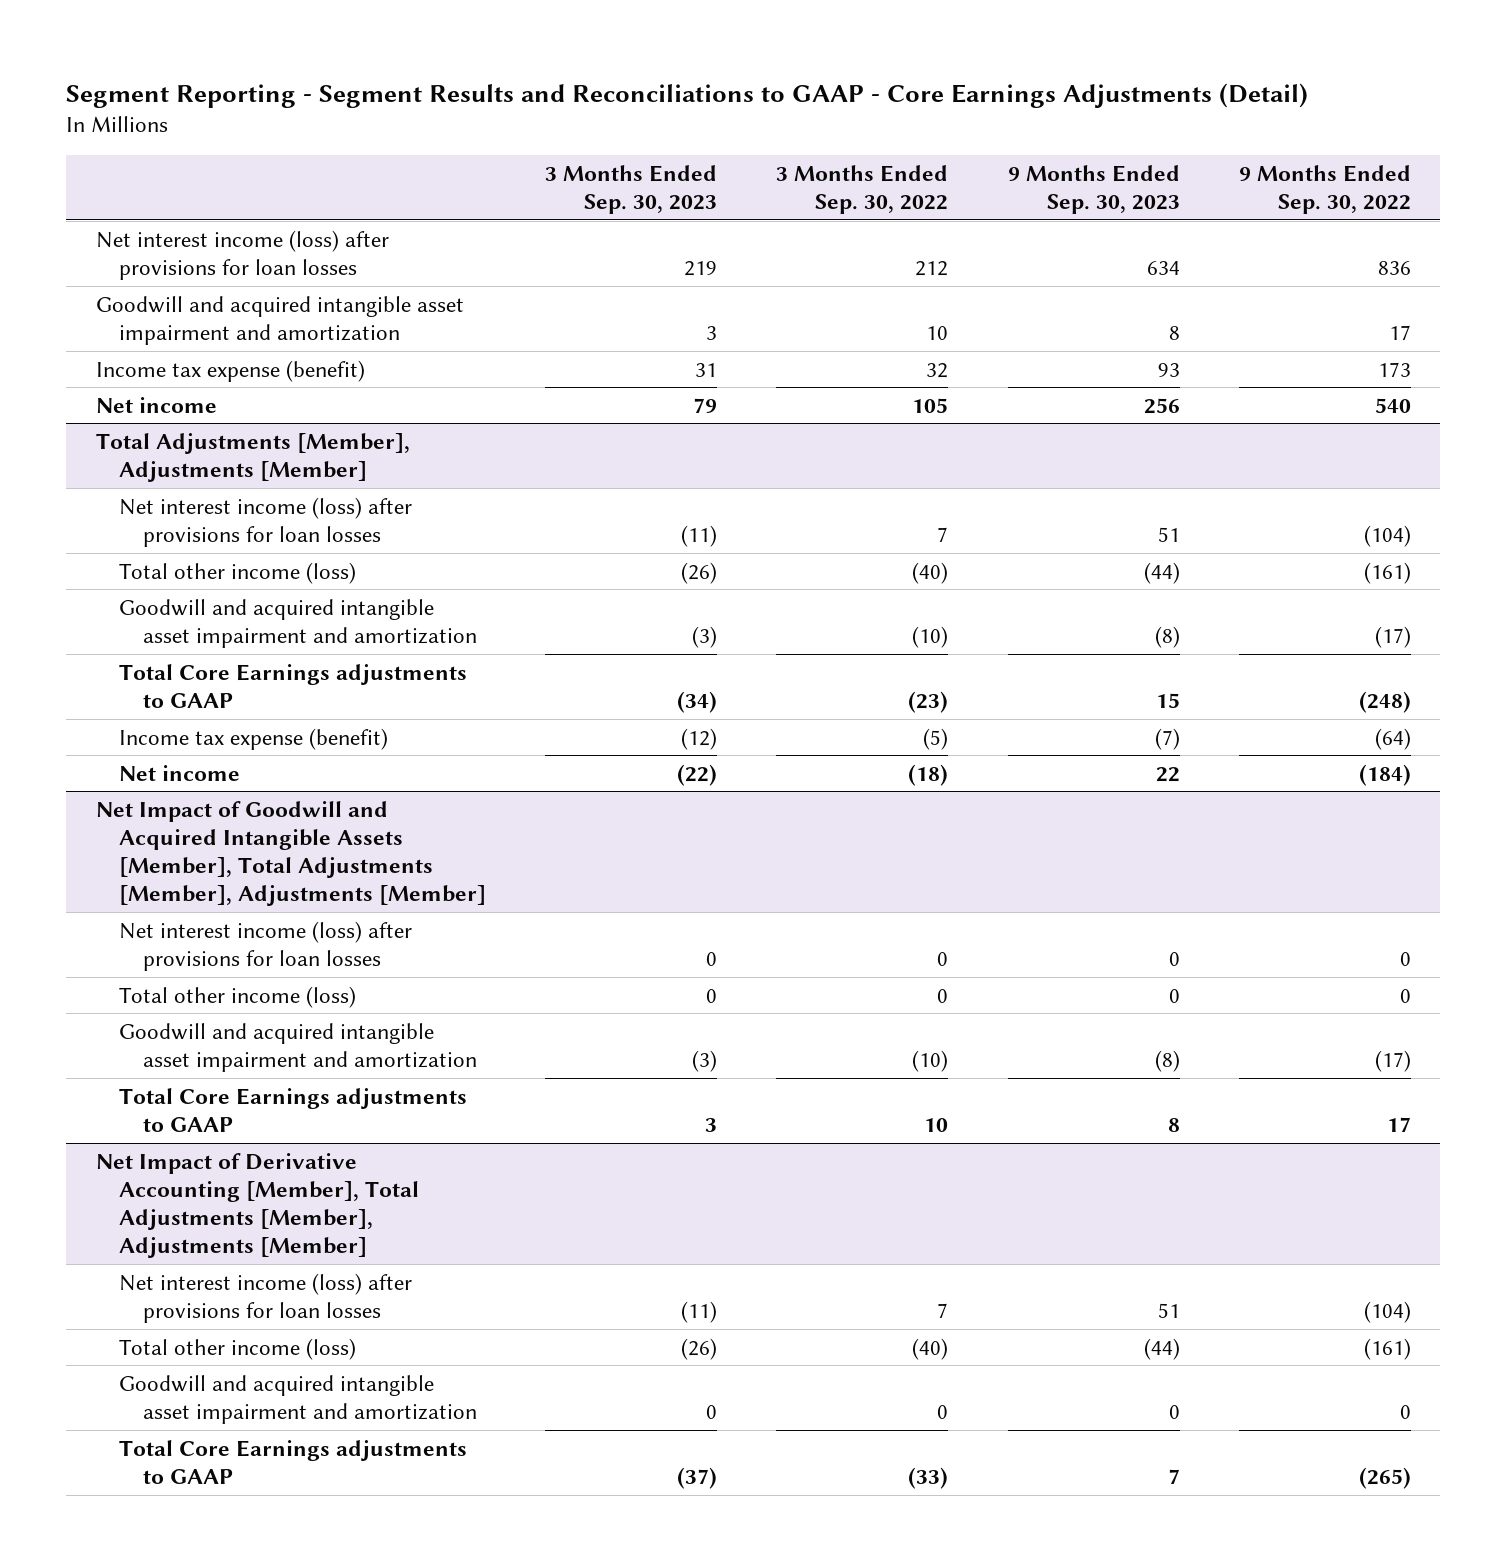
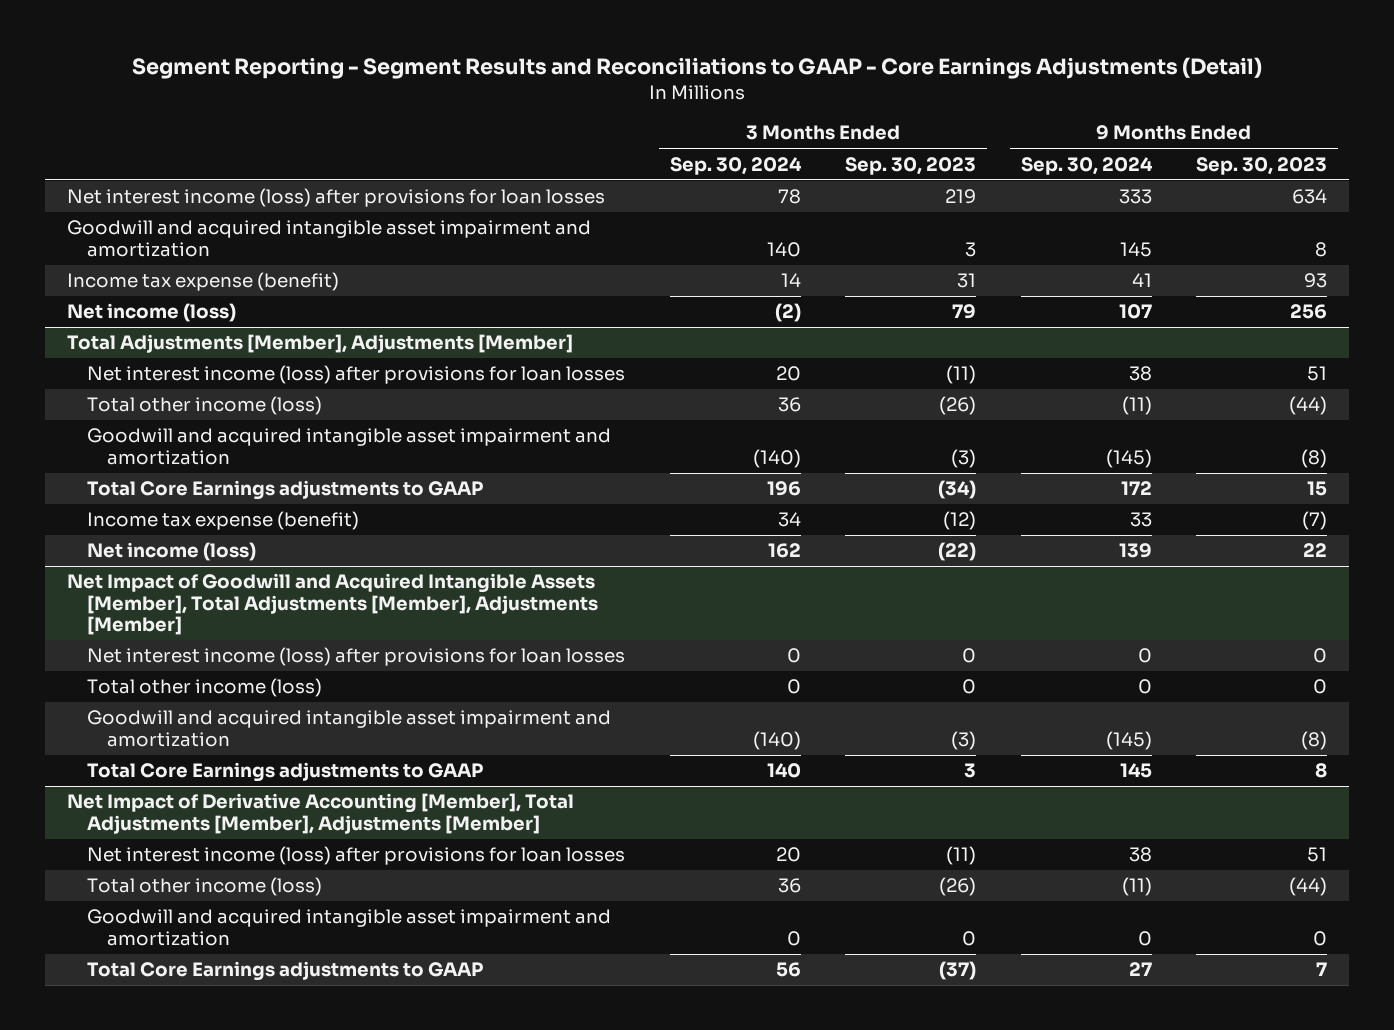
[776,164,949,214] 3 Months Ended Sep. 30, 2022 -> none
[1238,164,1411,214] 9 Months Ended Sep. 30, 2022 -> none
none -> [669,156,802,175] Sep. 30, 2024
none -> [1020,156,1153,175] Sep. 30, 2024
[95,396,217,413] Net income -> [67,303,237,323] Net income (loss)
[119,764,241,781] Net income -> [87,542,257,562] Net income (loss)

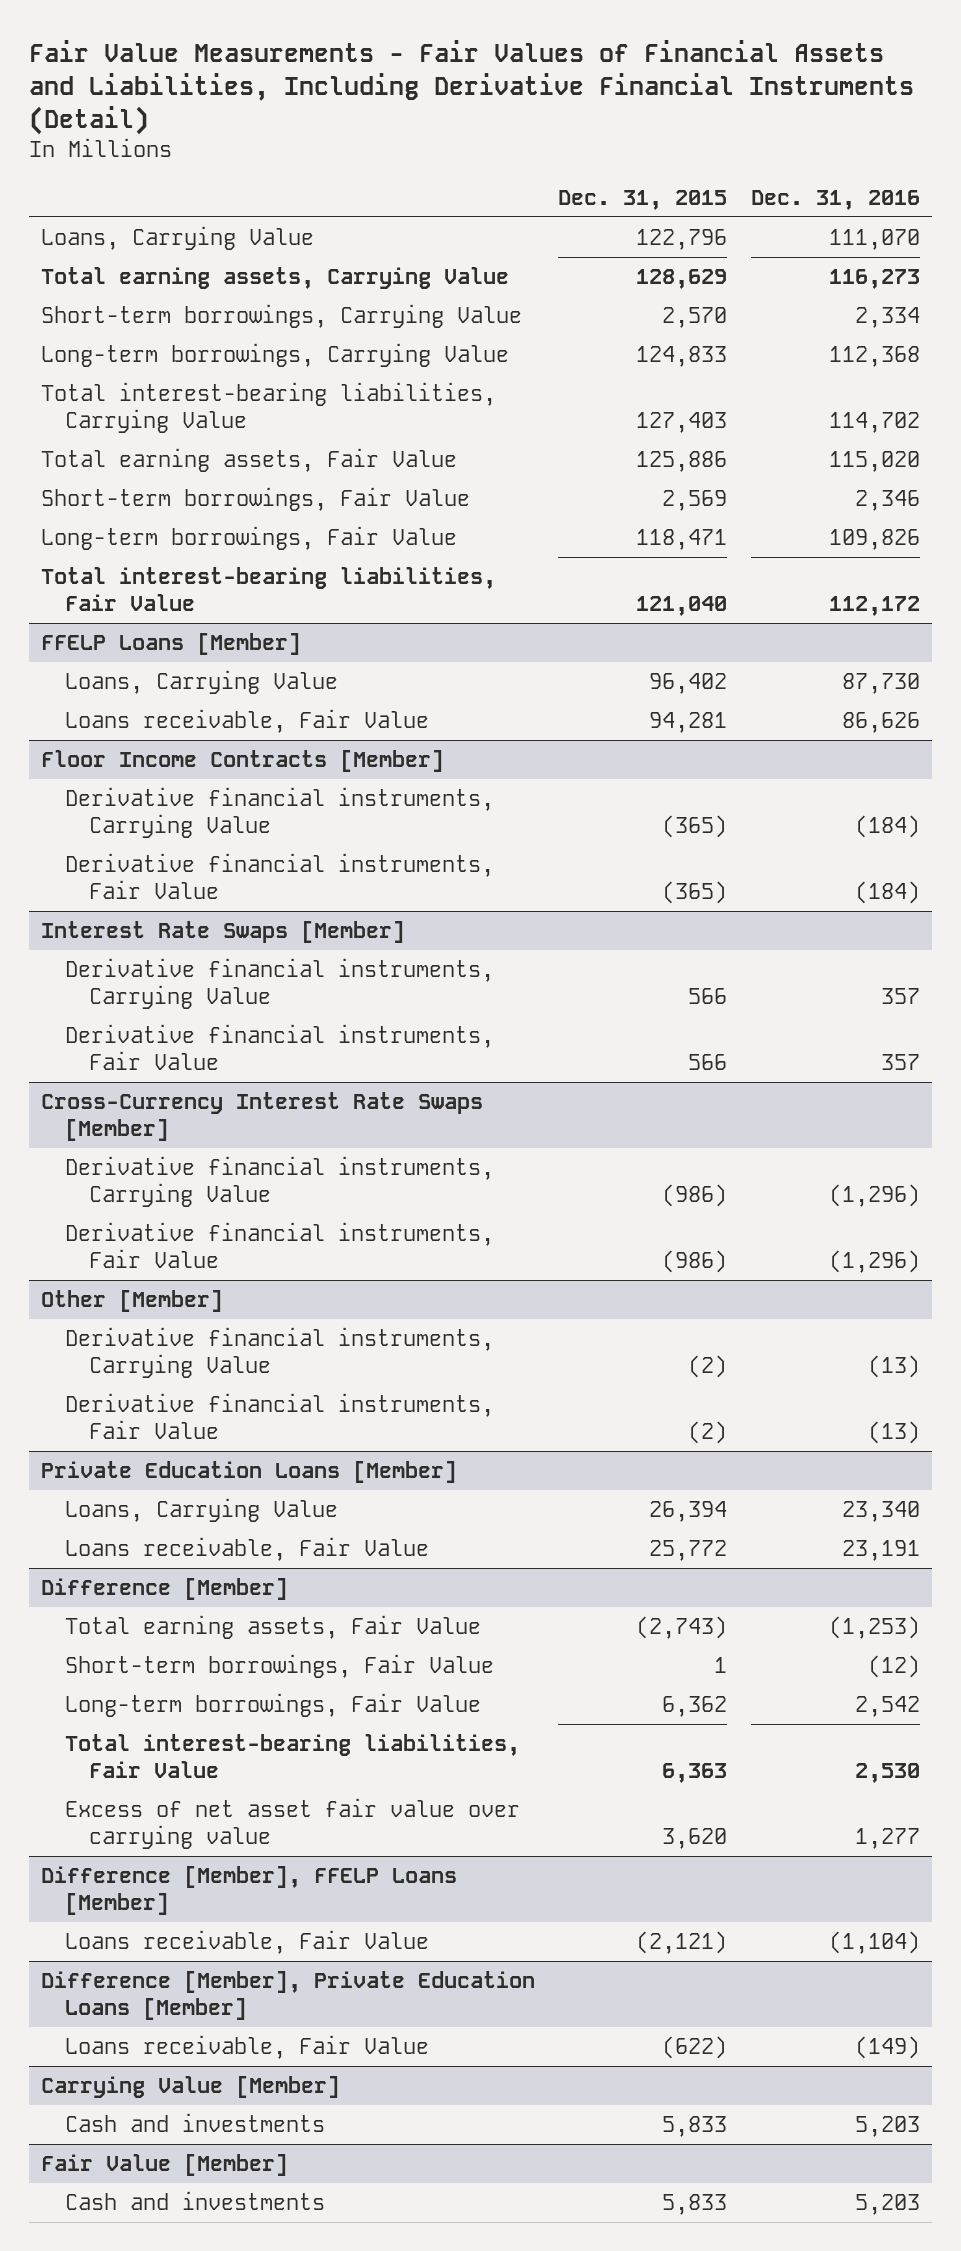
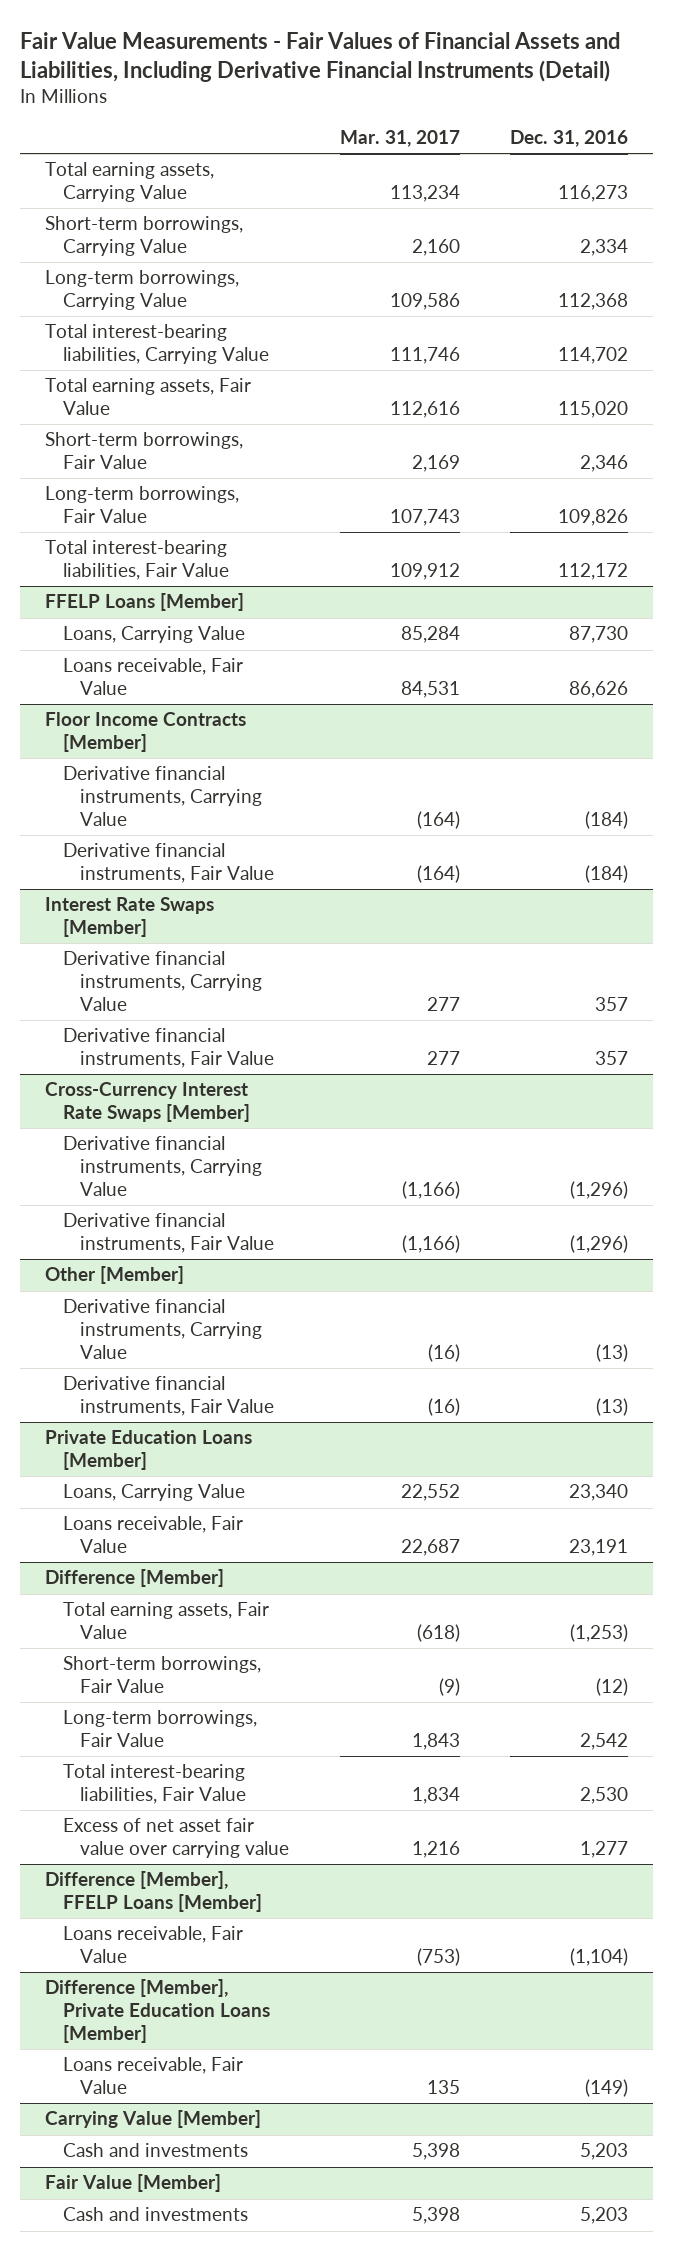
[558,189,728,210] Dec. 31, 2015 -> none
none -> [339,130,460,148] Mar. 31, 2017
[40,225,314,250] Loans, Carrying Value -> none

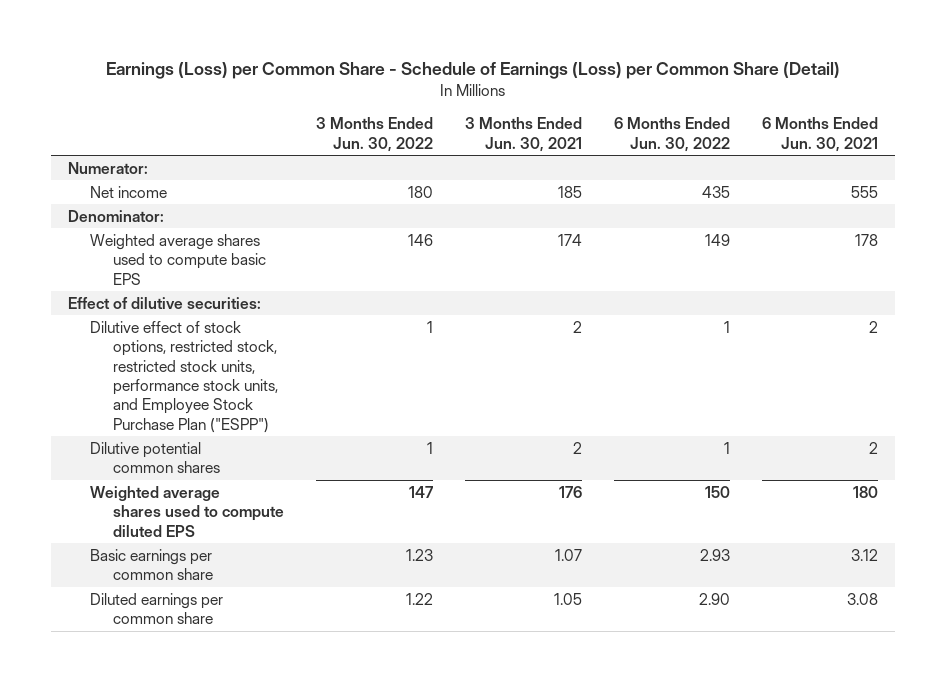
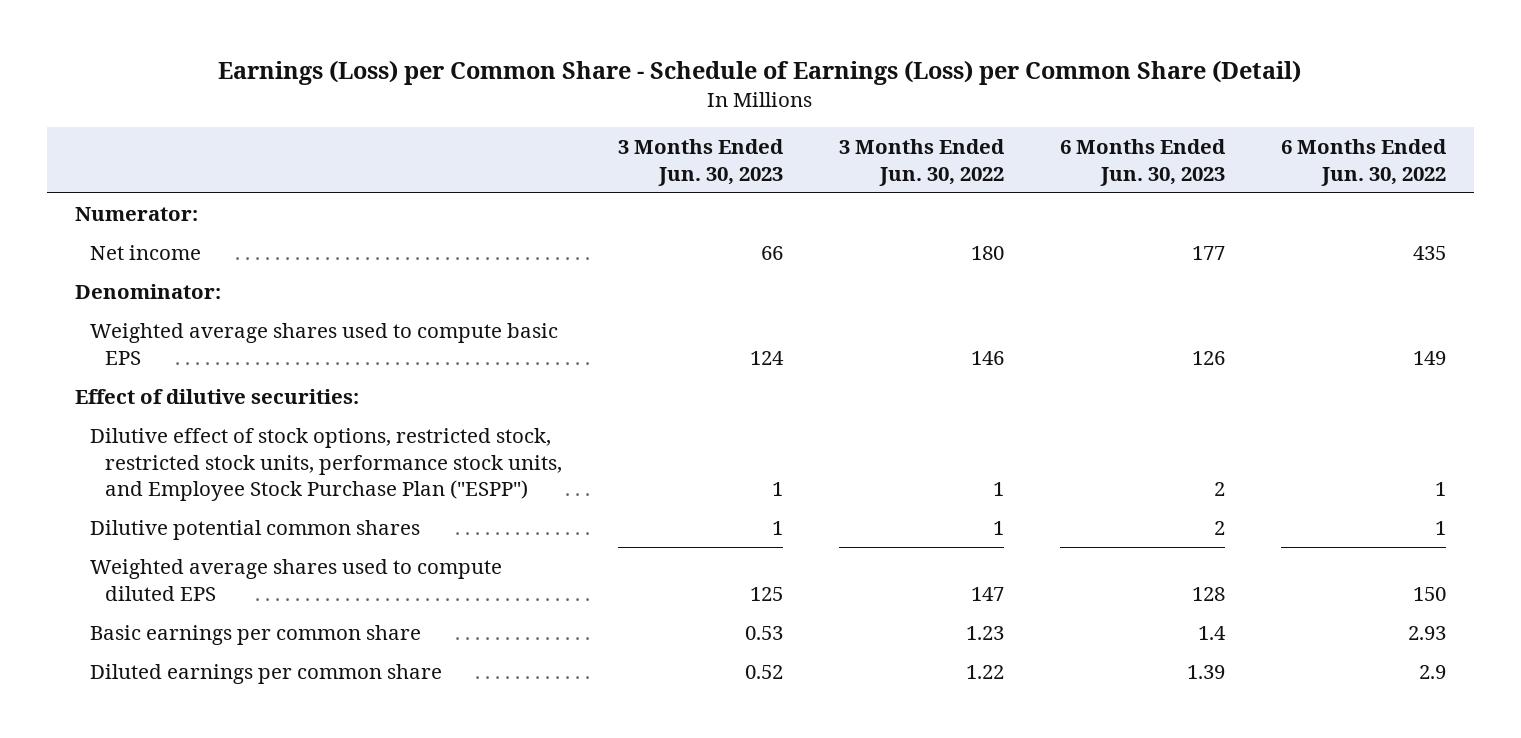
[464,117,582,152] 3 Months Ended Jun. 30, 2021 -> none
[762,117,879,152] 6 Months Ended Jun. 30, 2021 -> none
none -> [618,139,785,186] 3 Months Ended Jun. 30, 2023
none -> [1060,139,1227,186] 6 Months Ended Jun. 30, 2023
[699,592,731,605] 2.90 -> [1418,665,1446,680] 2.9

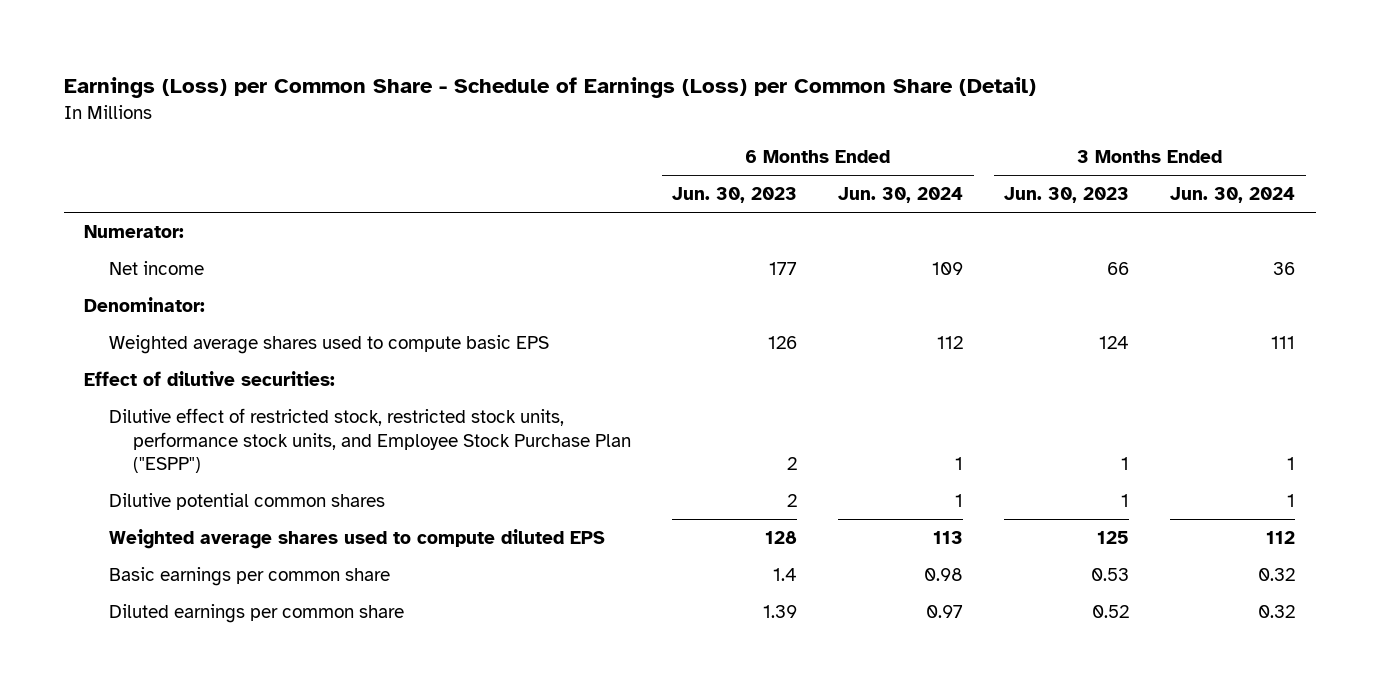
[839,139,1006,186] 3 Months Ended Jun. 30, 2022 -> none
[1280,139,1447,186] 6 Months Ended Jun. 30, 2022 -> none
none -> [838,187,964,204] Jun. 30, 2024
none -> [1170,187,1296,204] Jun. 30, 2024
[90,428,563,502] Dilutive effect of stock options, restricted stock, restricted stock units, performance stock units, and Employee Stock Purchase Plan ("ESPP") -> [108,408,632,474] Dilutive effect of restricted stock, restricted stock units, performance stock units, and Employee Stock Purchase Plan ("ESPP")

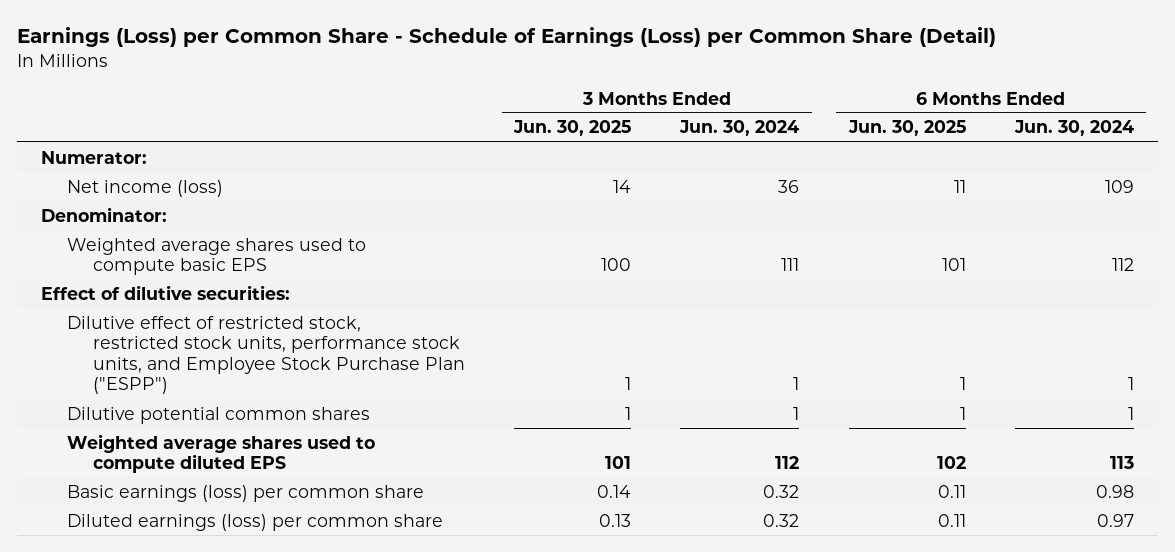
[672,187,798,204] Jun. 30, 2023 -> none
[1004,187,1130,204] Jun. 30, 2023 -> none
none -> [513,120,632,137] Jun. 30, 2025
none -> [847,120,966,137] Jun. 30, 2025
[108,261,204,276] Net income -> [67,179,224,197] Net income (loss)
[108,567,390,587] Basic earnings per common share -> [67,484,425,502] Basic earnings (loss) per common share
[108,604,404,624] Diluted earnings per common share -> [67,513,444,531] Diluted earnings (loss) per common share

